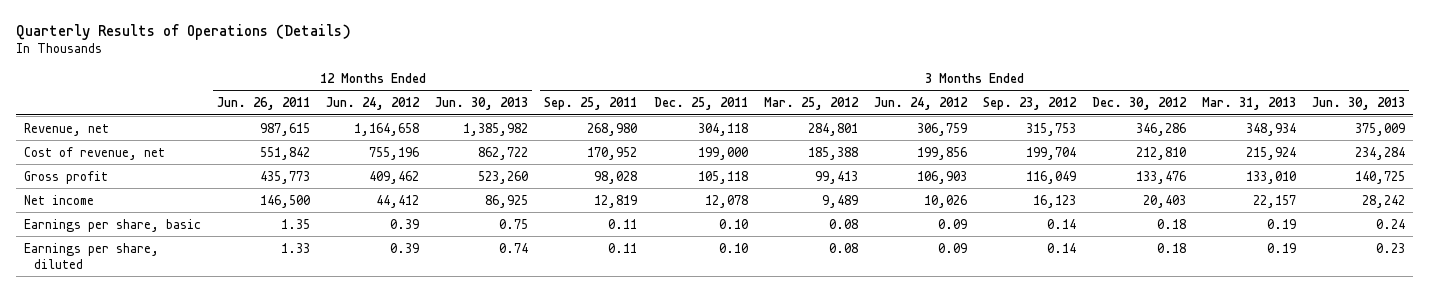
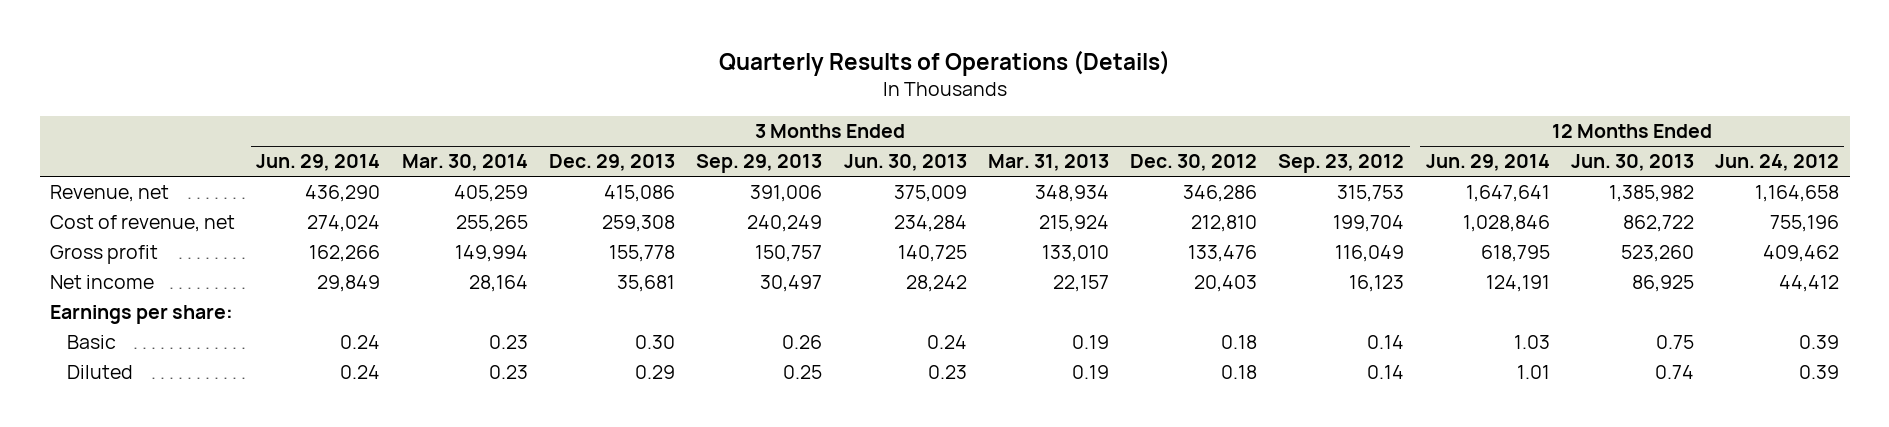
[216,96,310,110] Jun. 26, 2011 -> none
[544,96,638,110] Sep. 25, 2011 -> none
[653,96,748,110] Dec. 25, 2011 -> none
[763,96,859,110] Mar. 25, 2012 -> none
[873,96,968,110] Jun. 24, 2012 -> none
none -> [256,154,381,172] Jun. 29, 2014
none -> [401,154,528,172] Mar. 30, 2014
none -> [548,154,675,172] Dec. 29, 2013
none -> [696,154,823,174] Sep. 29, 2013
none -> [1425,154,1550,172] Jun. 29, 2014
none -> [50,305,234,325] Earnings per share:
[23,218,201,232] Earnings per share, basic -> [67,335,117,350] Basic
[23,242,159,269] Earnings per share, diluted -> [67,365,134,380] Diluted

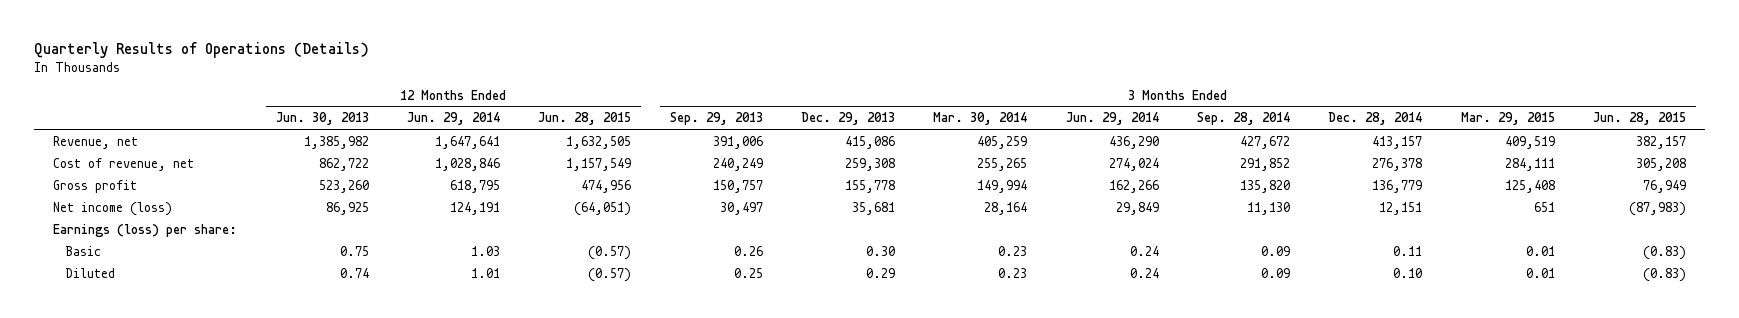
[843,154,967,172] Jun. 30, 2013 -> none
[987,154,1109,172] Mar. 31, 2013 -> none
[1130,154,1258,172] Dec. 30, 2012 -> none
[1278,154,1405,174] Sep. 23, 2012 -> none
[1715,154,1840,172] Jun. 24, 2012 -> none
none -> [538,112,632,126] Jun. 28, 2015
none -> [1196,112,1290,126] Sep. 28, 2014
none -> [1328,112,1423,126] Dec. 28, 2014
none -> [1460,112,1555,126] Mar. 29, 2015
none -> [1592,112,1686,126] Jun. 28, 2015
[50,275,155,290] Net income -> [53,201,173,216] Net income (loss)
[50,305,234,325] Earnings per share: -> [53,223,238,237] Earnings (loss) per share:

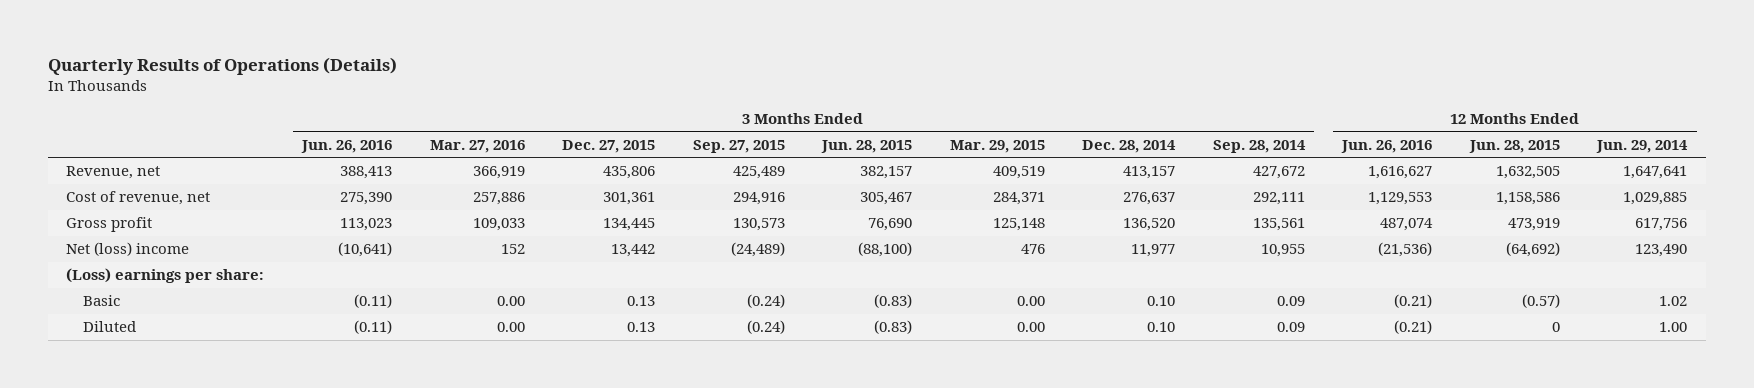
[275,112,369,126] Jun. 30, 2013 -> none
[669,112,763,126] Sep. 29, 2013 -> none
[800,112,895,126] Dec. 29, 2013 -> none
[933,112,1028,126] Mar. 30, 2014 -> none
[1065,112,1159,126] Jun. 29, 2014 -> none
none -> [301,139,393,153] Jun. 26, 2016
none -> [429,139,525,153] Mar. 27, 2016
none -> [562,139,656,153] Dec. 27, 2015
none -> [692,139,785,153] Sep. 27, 2015
none -> [1341,139,1433,153] Jun. 26, 2016
[434,157,500,171] 1,028,846 -> [1623,192,1688,206] 1,029,885
[566,157,632,171] 1,157,549 -> [1495,192,1560,206] 1,158,586
[1239,157,1290,171] 291,852 -> [1252,192,1305,206] 292,111
[1372,157,1423,171] 276,378 -> [1123,192,1176,206] 276,637
[1504,157,1555,171] 284,111 -> [992,192,1045,206] 284,371
[1635,157,1686,171] 305,208 -> [860,192,913,206] 305,467
[449,179,500,193] 618,795 -> [1635,218,1688,232] 617,756
[581,179,632,193] 474,956 -> [1507,218,1560,232] 473,919
[1239,179,1290,193] 135,820 -> [1252,218,1305,232] 135,561
[1372,179,1423,193] 136,779 -> [1123,218,1176,232] 136,520
[1504,179,1555,193] 125,408 -> [992,218,1045,232] 125,148
[1642,179,1686,193] 76,949 -> [868,218,913,232] 76,690
[53,201,173,216] Net income (loss) -> [66,242,190,257] Net (loss) income
[449,201,500,215] 124,191 -> [1635,244,1688,258] 123,490
[574,201,632,216] (64,051) -> [1505,242,1560,258] (64,692)
[1246,201,1290,215] 11,130 -> [1260,244,1305,258] 10,955
[1379,201,1423,215] 12,151 -> [1131,244,1176,258] 11,977
[1533,201,1555,212] 651 -> [1020,244,1045,255] 476
[1628,201,1686,216] (87,983) -> [858,242,913,258] (88,100)
[53,223,238,237] Earnings (loss) per share: -> [66,268,265,284] (Loss) earnings per share:
[470,245,500,256] 1.03 -> [1659,296,1688,307] 1.02
[1393,245,1423,256] 0.11 -> [1147,296,1176,307] 0.10
[1525,245,1555,256] 0.01 -> [1016,296,1045,307] 0.00
[470,267,500,278] 1.01 -> [1659,322,1688,333] 1.00
[588,267,632,282] (0.57) -> [1551,322,1560,333] 0
[1525,267,1555,278] 0.01 -> [1016,322,1045,333] 0.00

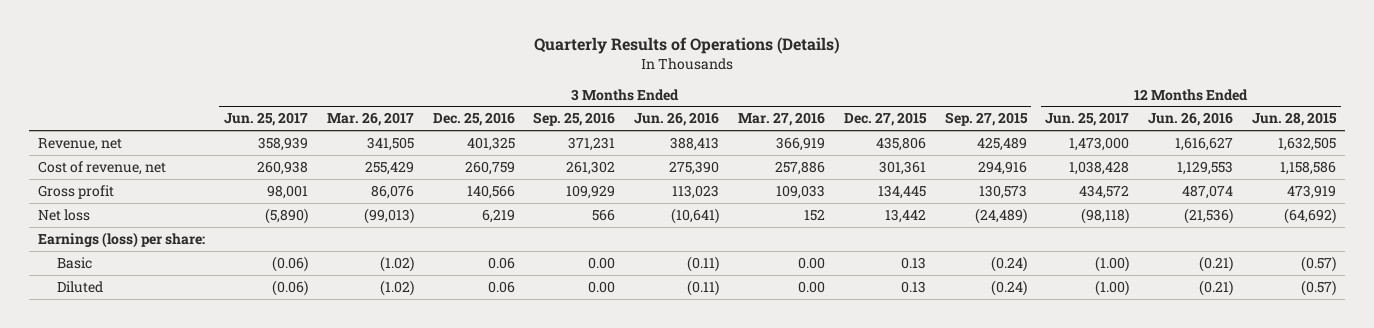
[821,139,913,153] Jun. 28, 2015 -> none
[949,139,1045,153] Mar. 29, 2015 -> none
[1082,139,1177,153] Dec. 28, 2014 -> none
[1212,139,1306,153] Sep. 28, 2014 -> none
[1596,139,1689,153] Jun. 29, 2014 -> none
none -> [224,112,309,127] Jun. 25, 2017
none -> [326,112,414,127] Mar. 26, 2017
none -> [432,112,515,127] Dec. 25, 2016
none -> [533,112,616,127] Sep. 25, 2016
none -> [1045,112,1130,127] Jun. 25, 2017
[66,242,190,257] Net (loss) income -> [38,208,91,221] Net loss
[66,268,265,284] (Loss) earnings per share: -> [38,231,206,248] Earnings (loss) per share:
[1551,322,1560,333] 0 -> [1301,279,1337,296] (0.57)

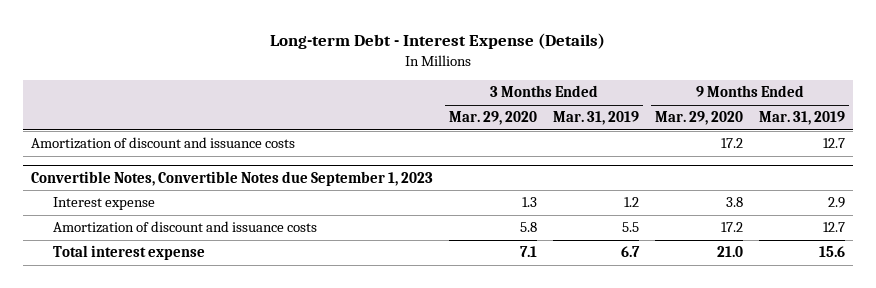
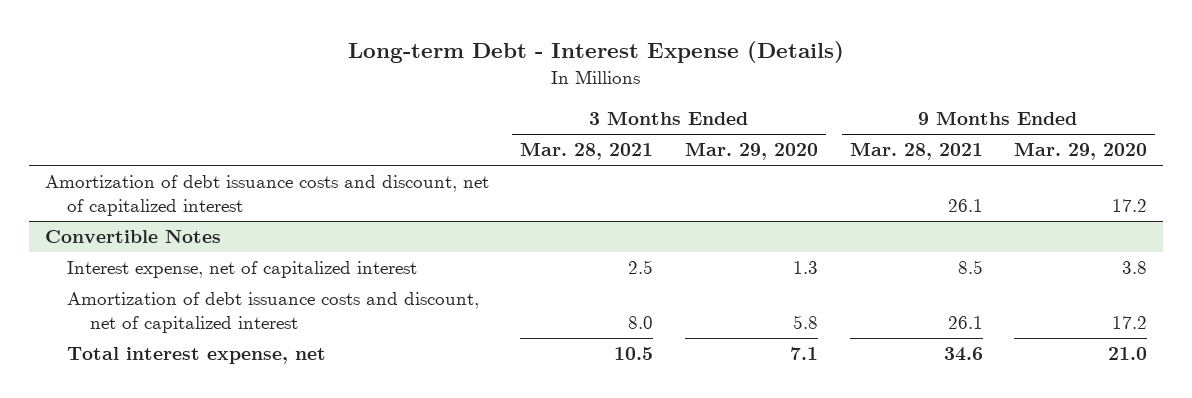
[553,111,640,126] Mar. 31, 2019 -> none
[758,111,845,126] Mar. 31, 2019 -> none
none -> [520,142,654,161] Mar. 28, 2021
none -> [849,142,983,161] Mar. 28, 2021
[31,170,434,186] Convertible Notes, Convertible Notes due September 1, 2023 -> none
[31,137,296,150] Amortization of discount and issuance costs -> [44,175,489,216] Amortization of debt issuance costs and discount, net of capitalized interest
none -> [44,230,221,244] Convertible Notes
[52,197,155,211] Interest expense -> [67,261,418,279] Interest expense, net of capitalized interest
[52,221,317,234] Amortization of discount and issuance costs -> [67,292,480,333] Amortization of debt issuance costs and discount, net of capitalized interest
[52,245,205,261] Total interest expense -> [67,347,327,365] Total interest expense, net

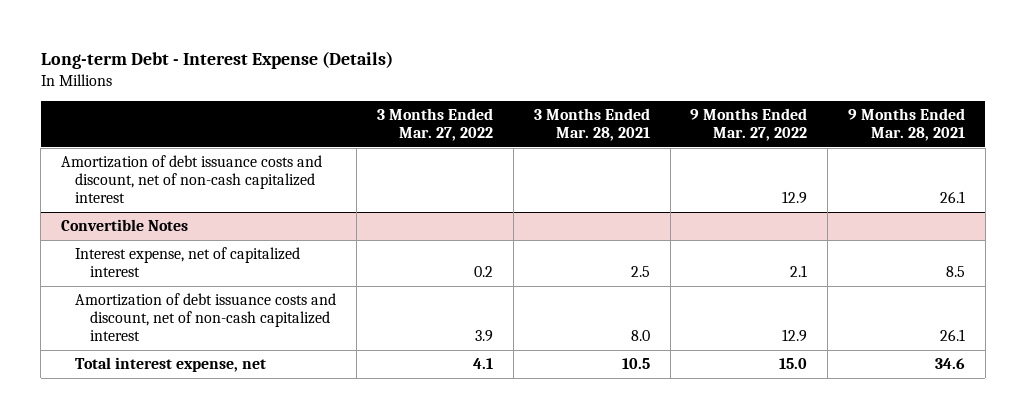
[684,142,818,161] Mar. 29, 2020 -> none
[1014,142,1148,161] Mar. 29, 2020 -> none
none -> [377,108,494,142] 3 Months Ended Mar. 27, 2022
none -> [690,108,808,142] 9 Months Ended Mar. 27, 2022
[44,175,489,216] Amortization of debt issuance costs and discount, net of capitalized interest -> [61,155,323,204] Amortization of debt issuance costs and discount, net of non-cash capitalized interest
[67,292,480,333] Amortization of debt issuance costs and discount, net of capitalized interest -> [75,293,337,342] Amortization of debt issuance costs and discount, net of non-cash capitalized interest

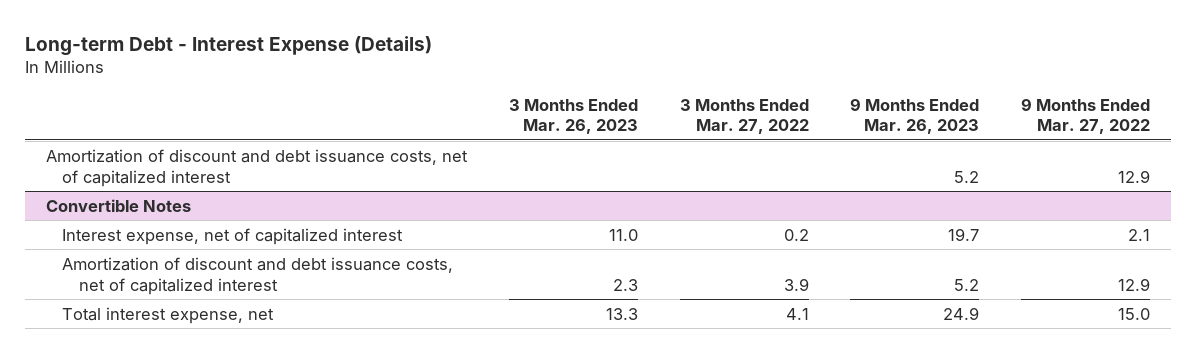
[533,108,650,142] 3 Months Ended Mar. 28, 2021 -> none
[848,108,966,142] 9 Months Ended Mar. 28, 2021 -> none
none -> [508,98,638,135] 3 Months Ended Mar. 26, 2023
none -> [850,97,980,135] 9 Months Ended Mar. 26, 2023
[61,155,323,204] Amortization of debt issuance costs and discount, net of non-cash capitalized interest -> [45,148,468,187] Amortization of discount and debt issuance costs, net of capitalized interest
[75,293,337,342] Amortization of debt issuance costs and discount, net of non-cash capitalized interest -> [62,256,454,295] Amortization of discount and debt issuance costs, net of capitalized interest

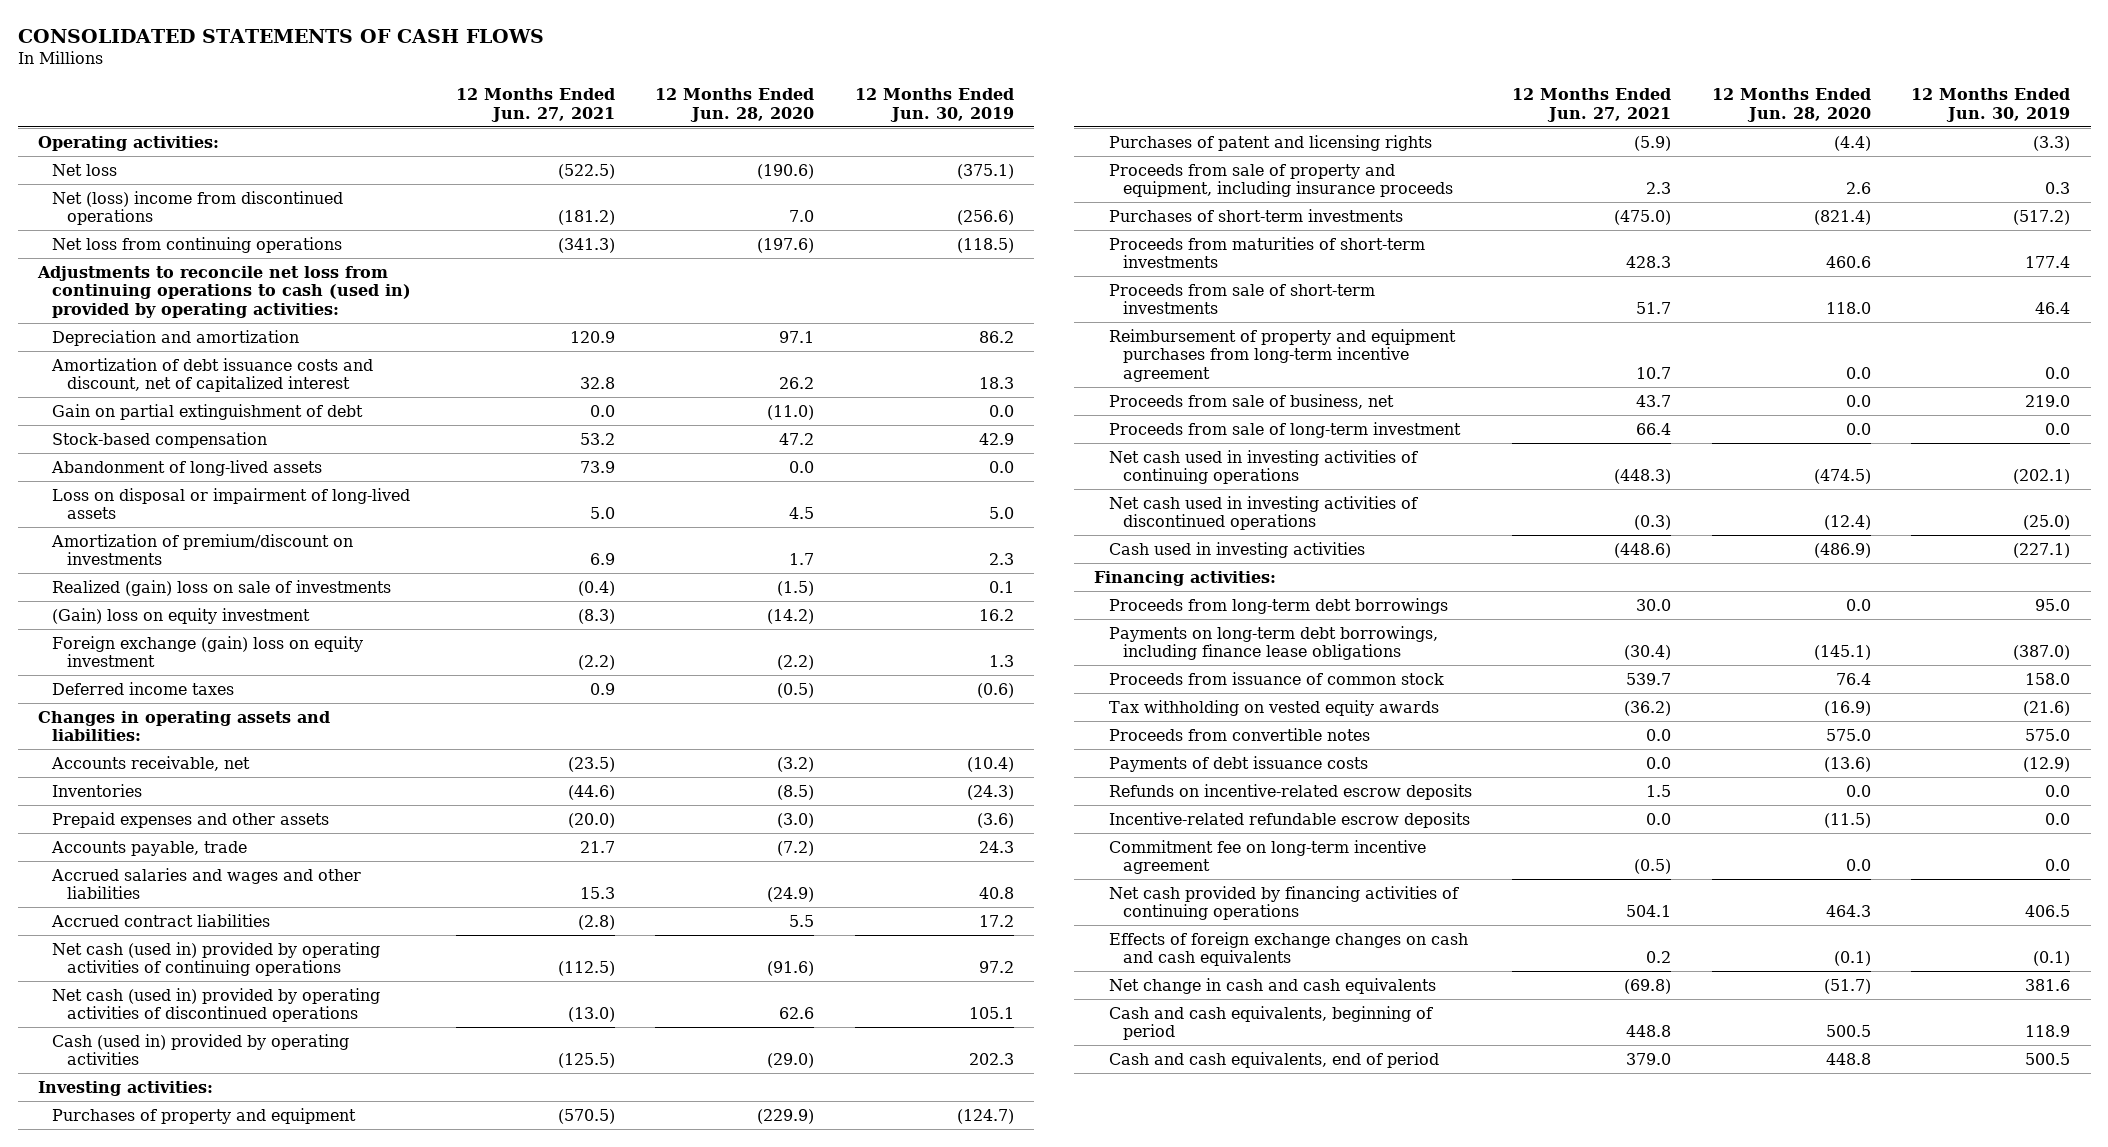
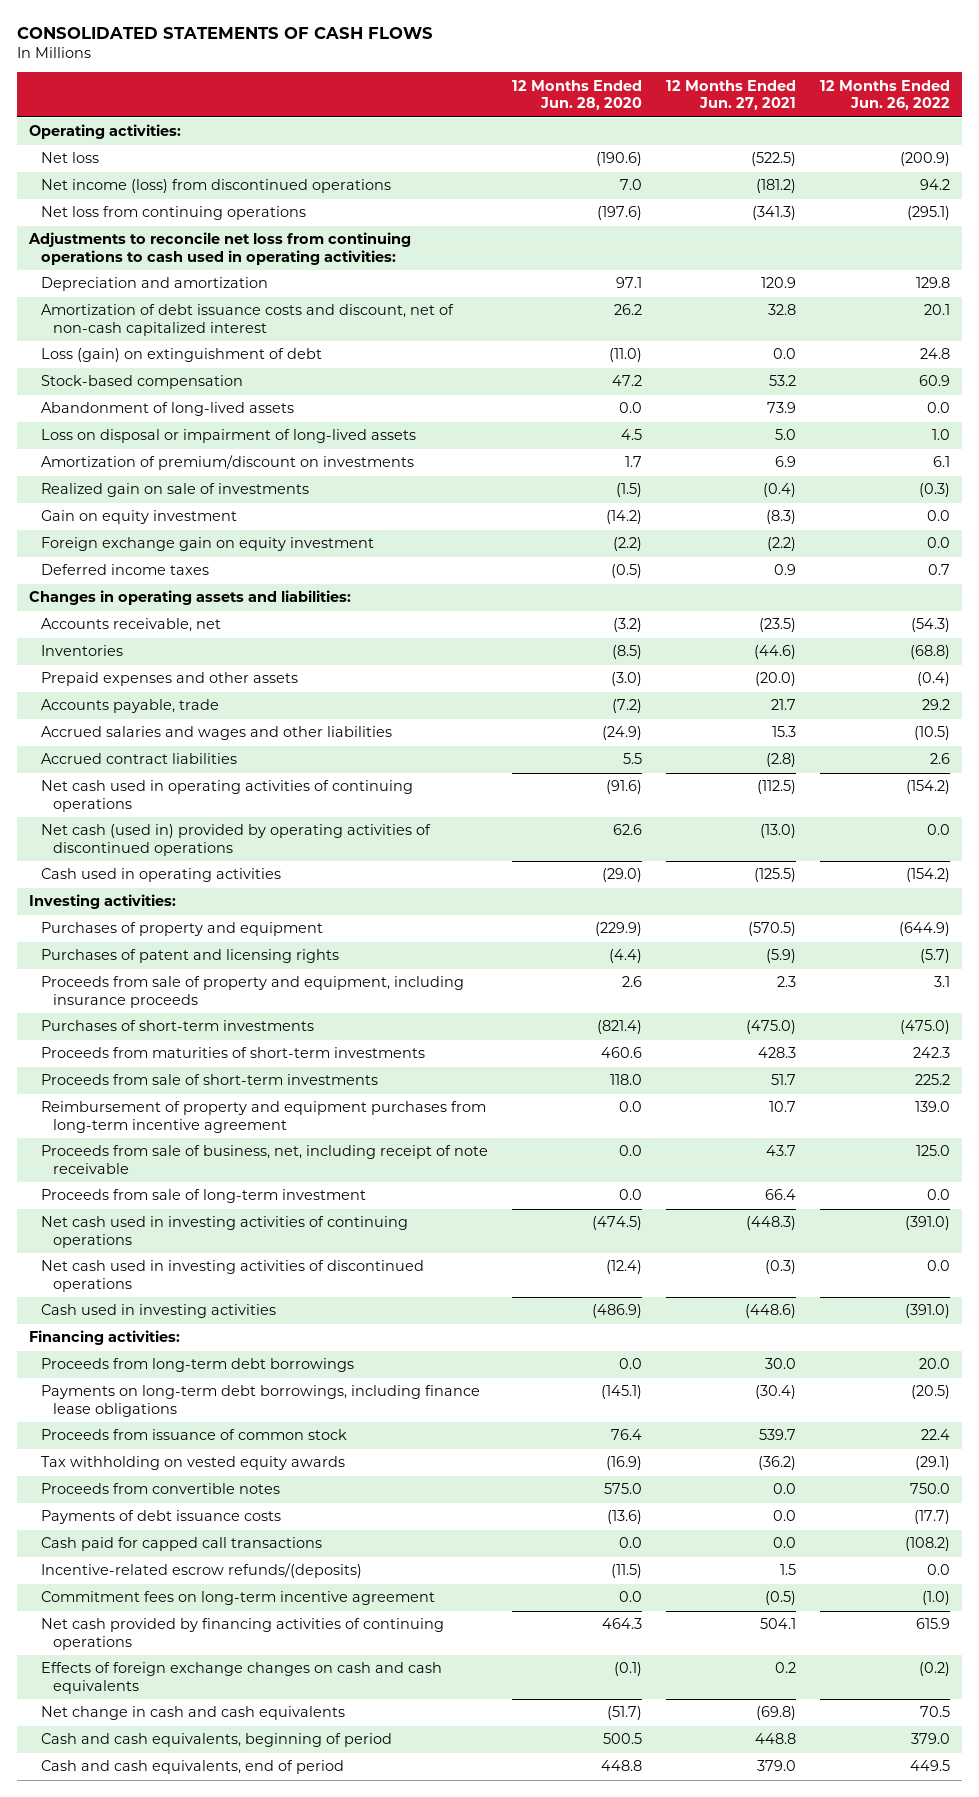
[854,88,1014,122] 12 Months Ended Jun. 30, 2019 -> none
none -> [820,79,951,111] 12 Months Ended Jun. 26, 2022
[52,190,344,226] Net (loss) income from discontinued operations -> [40,179,391,194] Net income (loss) from discontinued operations
[36,265,412,318] Adjustments to reconcile net loss from continuing operations to cash (used in) provided by operating activities: -> [27,232,411,265] Adjustments to reconcile net loss from continuing operations to cash used in operating activities:
[51,357,374,393] Amortization of debt issuance costs and discount, net of capitalized interest -> [40,304,454,336] Amortization of debt issuance costs and discount, net of non-cash capitalized interest
[52,403,364,420] Gain on partial extinguishment of debt -> [40,348,322,363] Loss (gain) on extinguishment of debt
[52,579,392,596] Realized (gain) loss on sale of investments -> [40,483,309,498] Realized gain on sale of investments
[52,607,311,624] (Gain) loss on equity investment -> [40,510,237,525] Gain on equity investment
[52,635,364,668] Foreign exchange (gain) loss on equity investment -> [40,537,374,552] Foreign exchange gain on equity investment
[52,941,381,977] Net cash (used in) provided by operating activities of continuing operations -> [40,780,413,812] Net cash used in operating activities of continuing operations
[52,1033,350,1066] Cash (used in) provided by operating activities -> [40,868,281,883] Cash used in operating activities
[1108,393,1394,409] Proceeds from sale of business, net -> [40,1145,488,1174] Proceeds from sale of business, net, including receipt of note receivable
[1108,811,1470,828] Incentive-related refundable escrow deposits -> none
none -> [40,1537,322,1552] Cash paid for capped call transactions
[1108,783,1472,800] Refunds on incentive-related escrow deposits -> [40,1563,362,1579] Incentive-related escrow refunds/(deposits)
[1845,784,1871,797] 0.0 -> [610,1564,642,1579] (11.5)
[1108,839,1426,875] Commitment fee on long-term incentive agreement -> [40,1591,435,1606] Commitment fees on long-term incentive agreement

